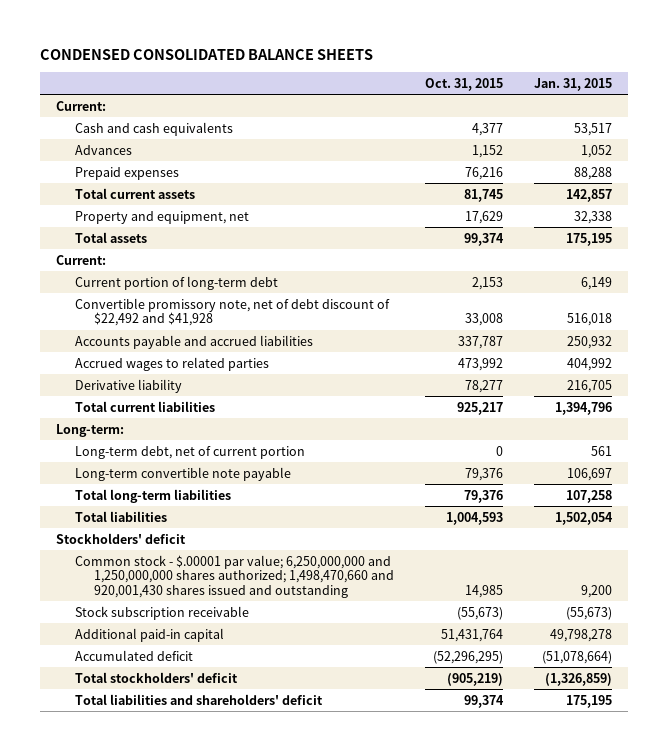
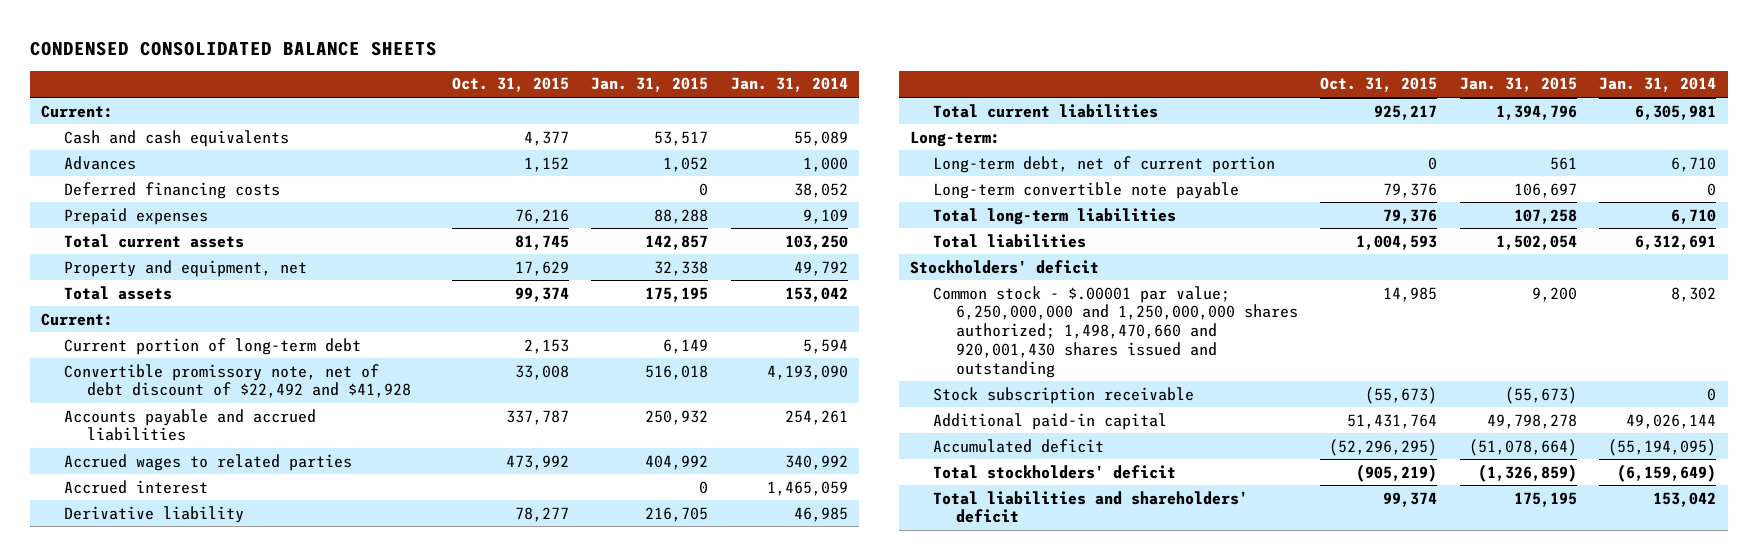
none -> [730,77,848,93] Jan. 31, 2014
none -> [64,181,281,199] Deferred financing costs
none -> [64,479,209,494] Accrued interest

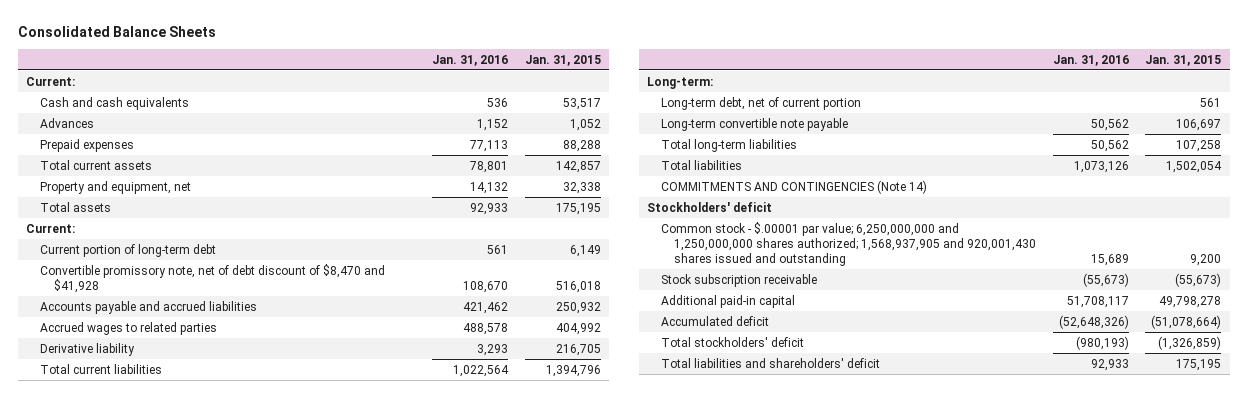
[30,40,438,56] CONDENSED CONSOLIDATED BALANCE SHEETS -> [18,25,217,37] Consolidated Balance Sheets
[451,77,569,93] Oct. 31, 2015 -> none
[730,77,848,93] Jan. 31, 2014 -> none
none -> [432,54,509,66] Jan. 31, 2016
[64,181,281,199] Deferred financing costs -> none
[64,363,412,399] Convertible promissory note, net of debt discount of $22,492 and $41,928 -> [40,263,386,293] Convertible promissory note, net of debt discount of $8,470 and $41,928
[64,479,209,494] Accrued interest -> none
none -> [660,179,927,194] COMMITMENTS AND CONTINGENCIES (Note 14)
[932,285,1298,378] Common stock - $.00001 par value; 6,250,000,000 and 1,250,000,000 shares authorized; 1,498,470,660 and 920,001,430 shares issued and outstanding -> [660,221,1037,266] Common stock - $.00001 par value; 6,250,000,000 and 1,250,000,000 shares authorized; 1,568,937,905 and 920,001,430 shares issued and outstanding

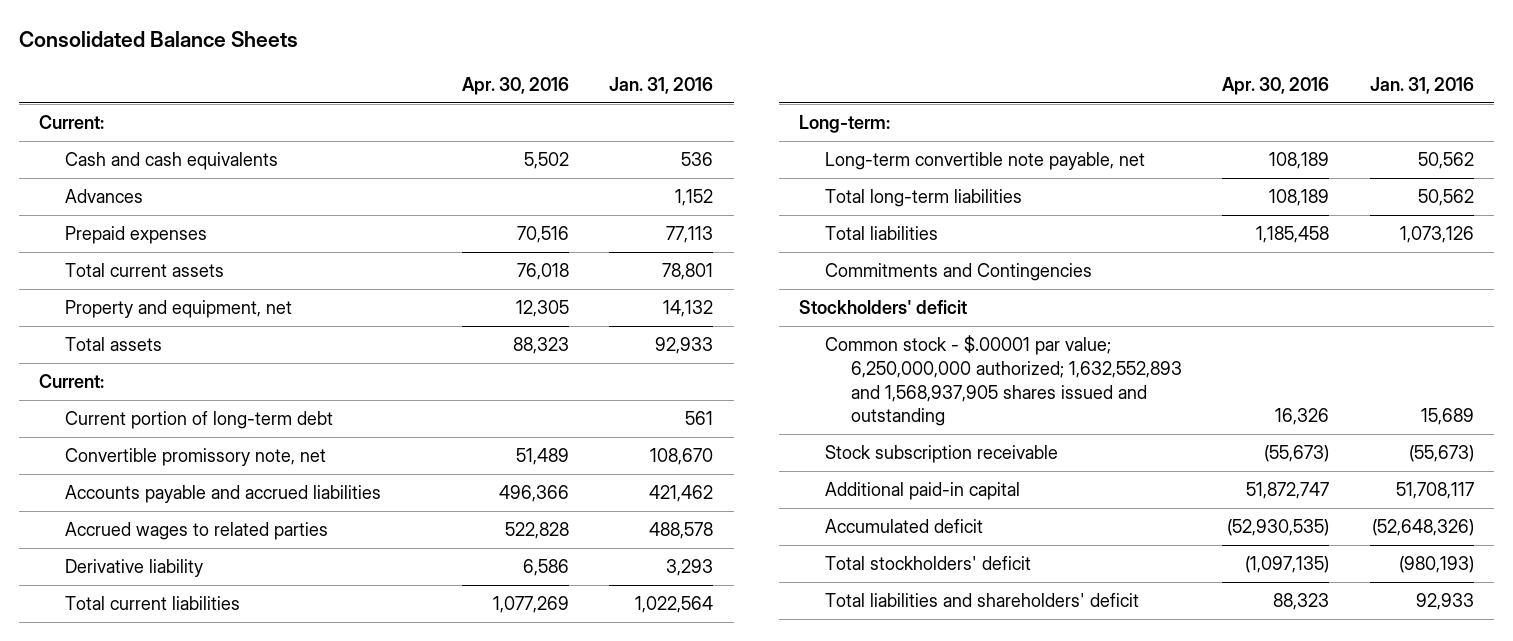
[524,54,601,66] Jan. 31, 2015 -> none
none -> [462,76,570,95] Apr. 30, 2016
[40,263,386,293] Convertible promissory note, net of debt discount of $8,470 and $41,928 -> [65,448,327,467] Convertible promissory note, net
[660,96,861,110] Long-term debt, net of current portion -> none
[660,117,848,131] Long-term convertible note payable -> [825,152,1146,171] Long-term convertible note payable, net
[660,179,927,194] COMMITMENTS AND CONTINGENCIES (Note 14) -> [825,263,1093,282] Commitments and Contingencies
[660,221,1037,266] Common stock - $.00001 par value; 6,250,000,000 and 1,250,000,000 shares authorized; 1,568,937,905 and 920,001,430 shares issued and outstanding -> [825,335,1183,427] Common stock - $.00001 par value; 6,250,000,000 authorized; 1,632,552,893 and 1,568,937,905 shares issued and outstanding

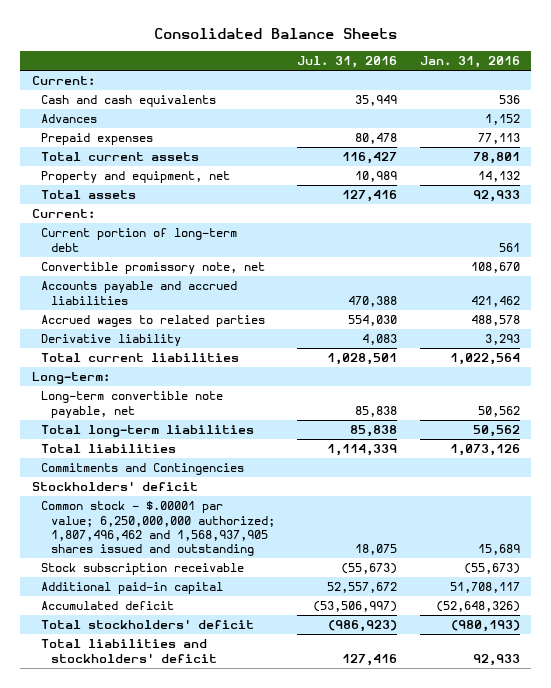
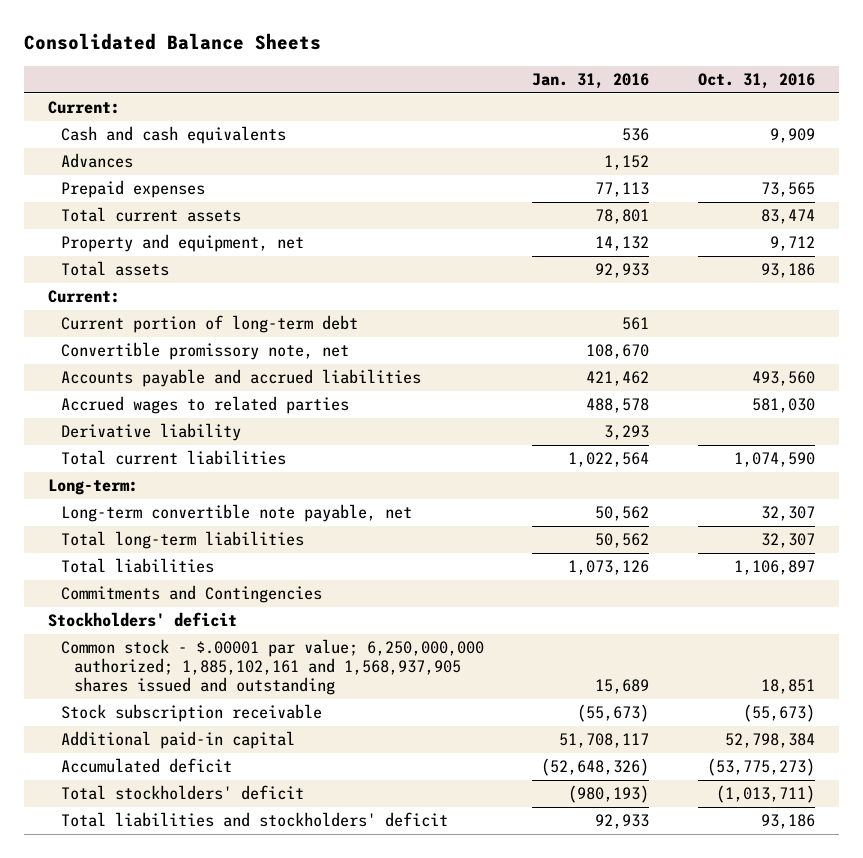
[297,56,398,69] Jul. 31, 2016 -> none
none -> [697,72,815,89] Oct. 31, 2016
[41,501,275,557] Common stock - $.00001 par value; 6,250,000,000 authorized; 1,807,496,462 and 1,568,937,905 shares issued and outstanding -> [60,639,484,696] Common stock - $.00001 par value; 6,250,000,000 authorized; 1,885,102,161 and 1,568,937,905 shares issued and outstanding

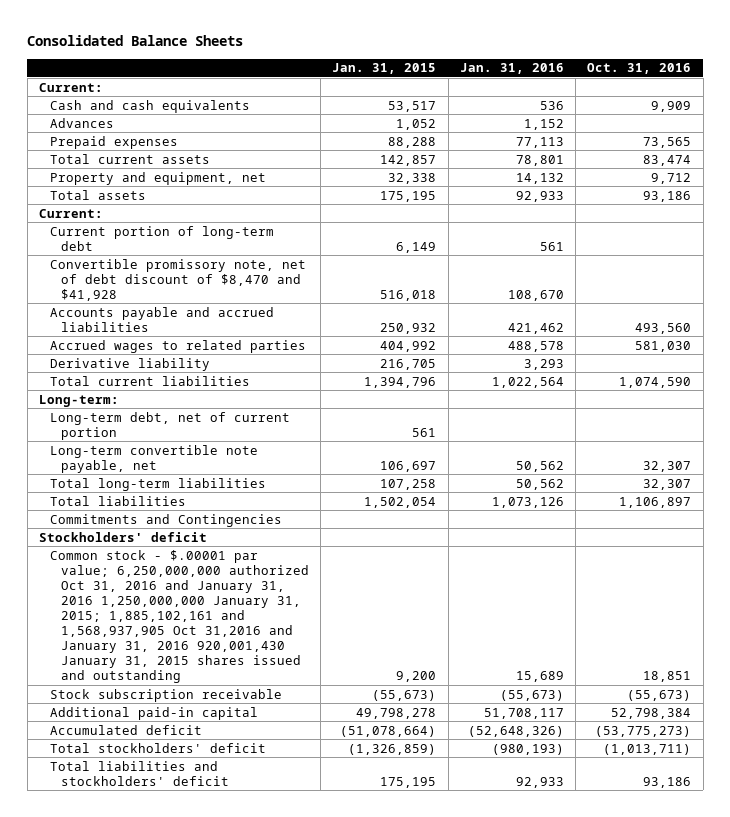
none -> [332,63,437,75] Jan. 31, 2015
[60,342,349,361] Convertible promissory note, net -> [49,258,306,301] Convertible promissory note, net of debt discount of $8,470 and $41,928
none -> [49,411,290,440] Long-term debt, net of current portion
[60,639,484,696] Common stock - $.00001 par value; 6,250,000,000 authorized; 1,885,102,161 and 1,568,937,905 shares issued and outstanding -> [49,549,309,684] Common stock - $.00001 par value; 6,250,000,000 authorized Oct 31, 2016 and January 31, 2016 1,250,000,000 January 31, 2015; 1,885,102,161 and 1,568,937,905 Oct 31,2016 and January 31, 2016 920,001,430 January 31, 2015 shares issued and outstanding

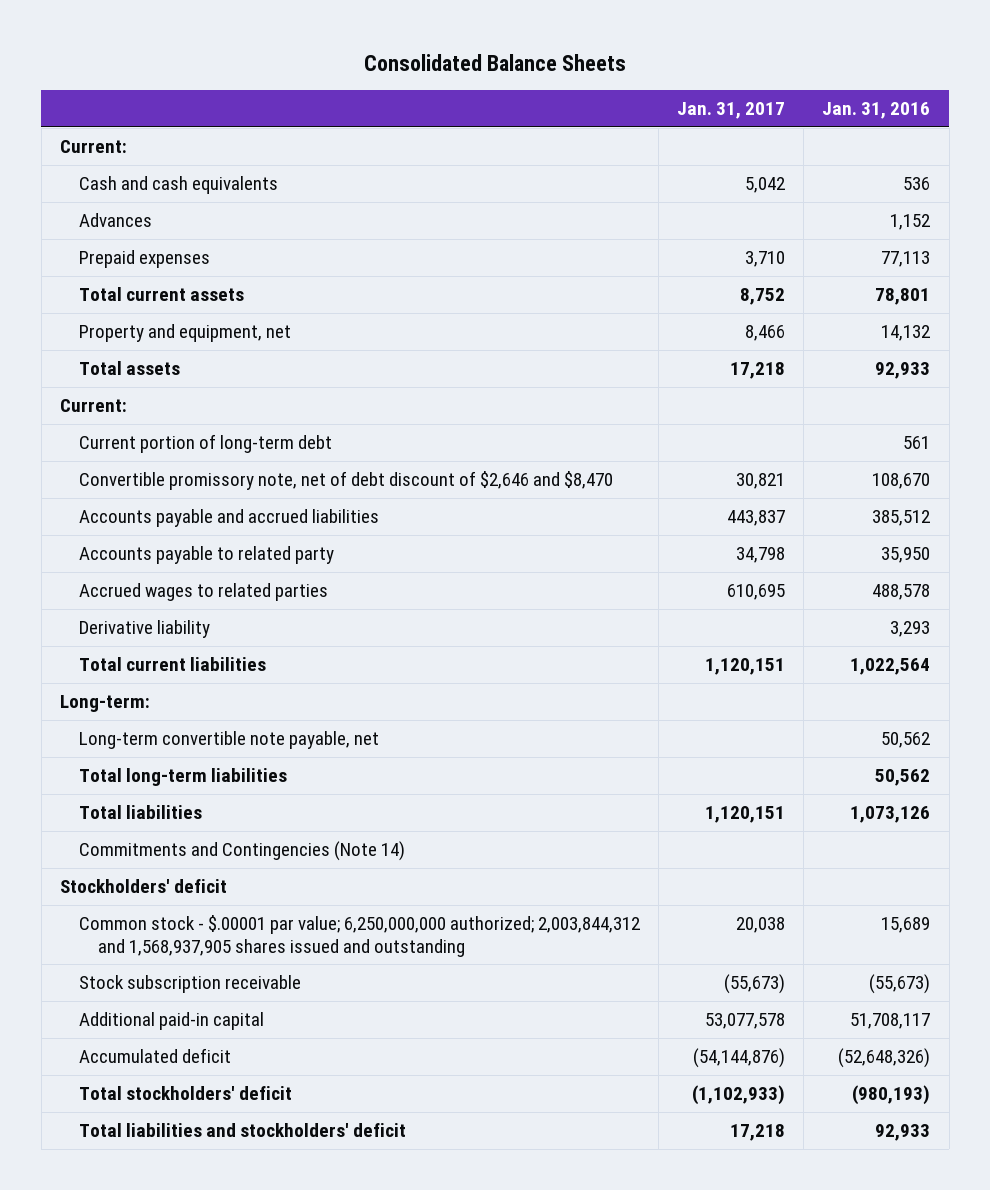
[332,63,437,75] Jan. 31, 2015 -> none
[587,63,692,75] Oct. 31, 2016 -> none
none -> [677,101,786,119] Jan. 31, 2017
[49,258,306,301] Convertible promissory note, net of debt discount of $8,470 and $41,928 -> [78,471,613,491] Convertible promissory note, net of debt discount of $2,646 and $8,470
[507,322,564,334] 421,462 -> [872,510,931,527] 385,512
none -> [78,546,334,565] Accounts payable to related party
[49,411,290,440] Long-term debt, net of current portion -> none
[49,513,282,527] Commitments and Contingencies -> [78,841,405,862] Commitments and Contingencies (Note 14)
[49,549,309,684] Common stock - $.00001 par value; 6,250,000,000 authorized Oct 31, 2016 and January 31, 2016 1,250,000,000 January 31, 2015; 1,885,102,161 and 1,568,937,905 Oct 31,2016 and January 31, 2016 920,001,430 January 31, 2015 shares issued and outstanding -> [78,915,640,957] Common stock - $.00001 par value; 6,250,000,000 authorized; 2,003,844,312 and 1,568,937,905 shares issued and outstanding

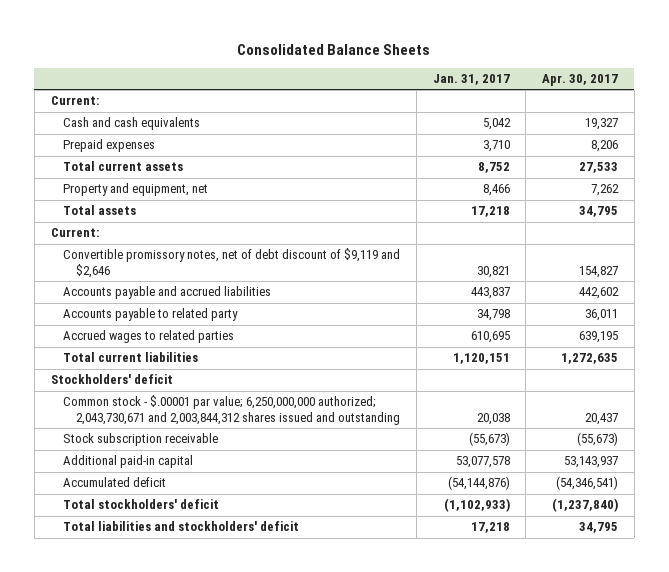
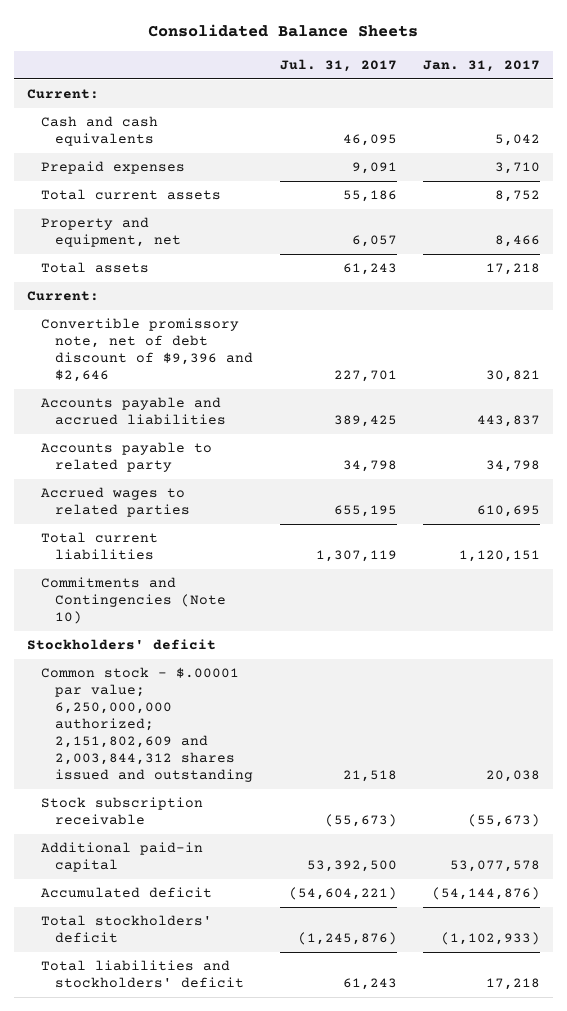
[542,73,619,86] Apr. 30, 2017 -> none
none -> [279,59,397,73] Jul. 31, 2017
[63,248,401,278] Convertible promissory notes, net of debt discount of $9,119 and $2,646 -> [41,318,254,383] Convertible promissory note, net of debt discount of $9,396 and $2,646
none -> [41,577,227,625] Commitments and Contingencies (Note 10)
[63,395,401,425] Common stock - $.00001 par value; 6,250,000,000 authorized; 2,043,730,671 and 2,003,844,312 shares issued and outstanding -> [41,667,254,783] Common stock - $.00001 par value; 6,250,000,000 authorized; 2,151,802,609 and 2,003,844,312 shares issued and outstanding

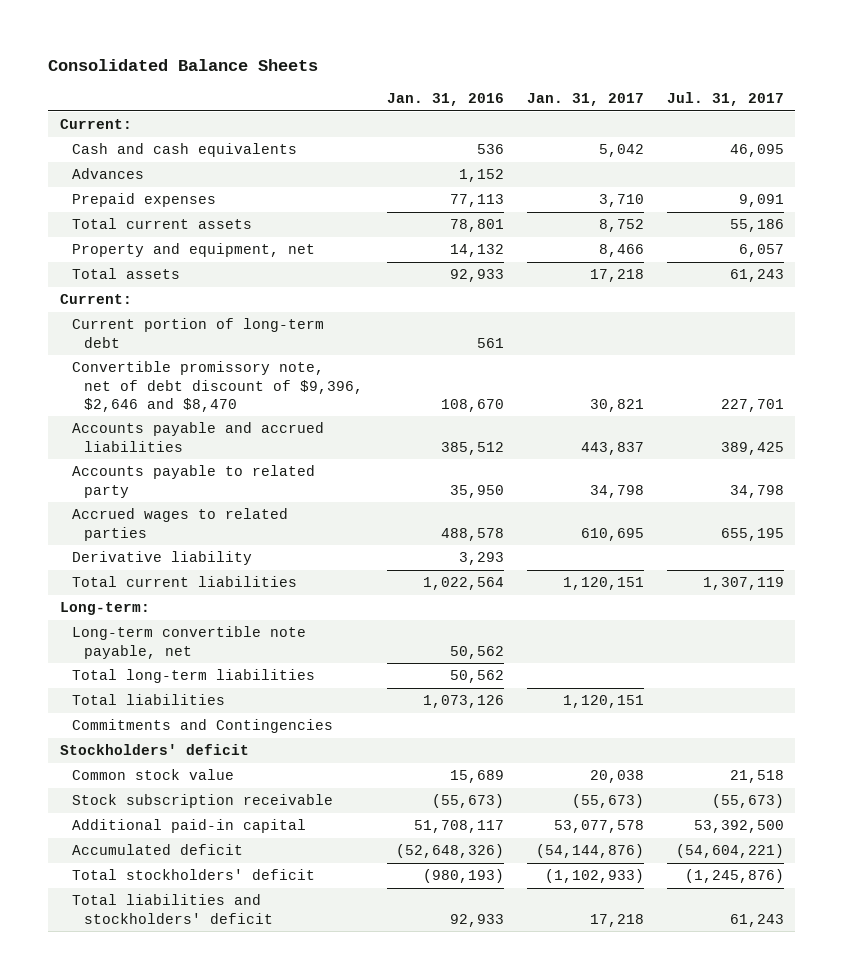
none -> [386,92,504,106] Jan. 31, 2016
none -> [72,168,145,180] Advances
none -> [72,318,325,348] Current portion of long-term debt
[41,318,254,383] Convertible promissory note, net of debt discount of $9,396 and $2,646 -> [72,361,364,412] Convertible promissory note, net of debt discount of $9,396, $2,646 and $8,470
none -> [72,551,253,566] Derivative liability
none -> [59,602,150,616] Long-term:
none -> [72,626,307,659] Long-term convertible note payable, net
none -> [72,669,316,684] Total long-term liabilities
none -> [72,694,226,706] Total liabilities
[41,577,227,625] Commitments and Contingencies (Note 10) -> [72,719,334,734] Commitments and Contingencies
[41,667,254,783] Common stock - $.00001 par value; 6,250,000,000 authorized; 2,151,802,609 and 2,003,844,312 shares issued and outstanding -> [72,769,235,781] Common stock value

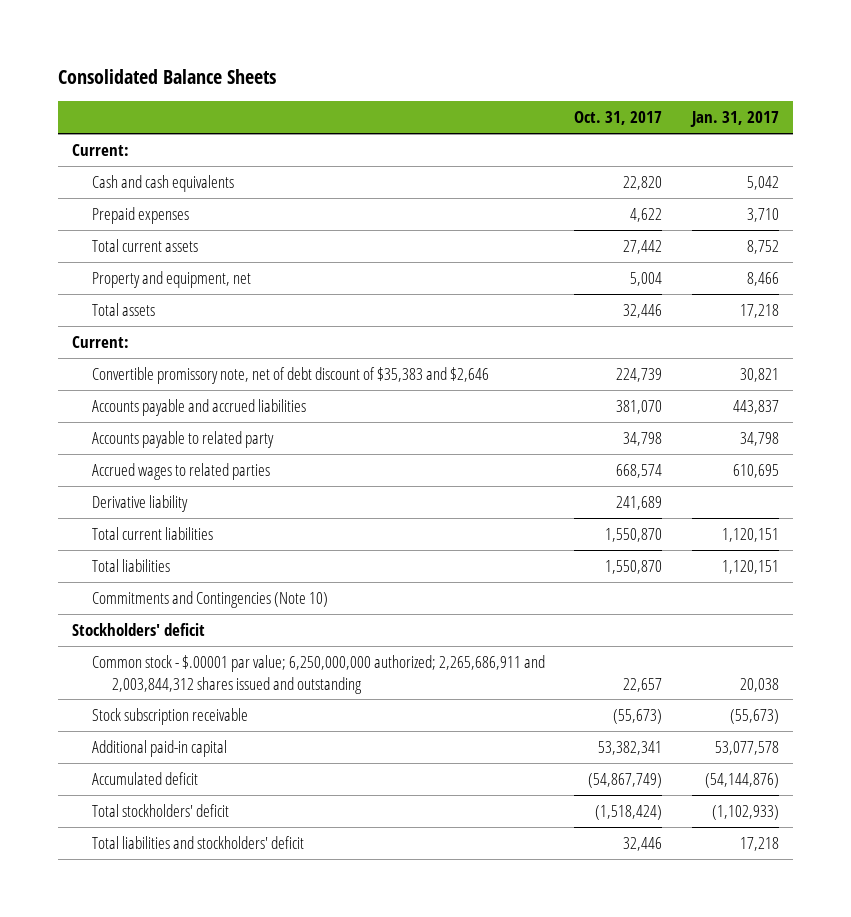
[386,92,504,106] Jan. 31, 2016 -> none
[666,91,784,106] Jul. 31, 2017 -> none
none -> [574,111,663,126] Oct. 31, 2017
[72,168,145,180] Advances -> none
[72,318,325,348] Current portion of long-term debt -> none
[72,361,364,412] Convertible promissory note, net of debt discount of $9,396, $2,646 and $8,470 -> [92,366,490,384] Convertible promissory note, net of debt discount of $35,383 and $2,646
[59,602,150,616] Long-term: -> none
[72,626,307,659] Long-term convertible note payable, net -> none
[72,669,316,684] Total long-term liabilities -> none
[72,719,334,734] Commitments and Contingencies -> [92,590,329,608] Commitments and Contingencies (Note 10)
[72,769,235,781] Common stock value -> [92,654,546,694] Common stock - $.00001 par value; 6,250,000,000 authorized; 2,265,686,911 and 2,003,844,312 shares issued and outstanding

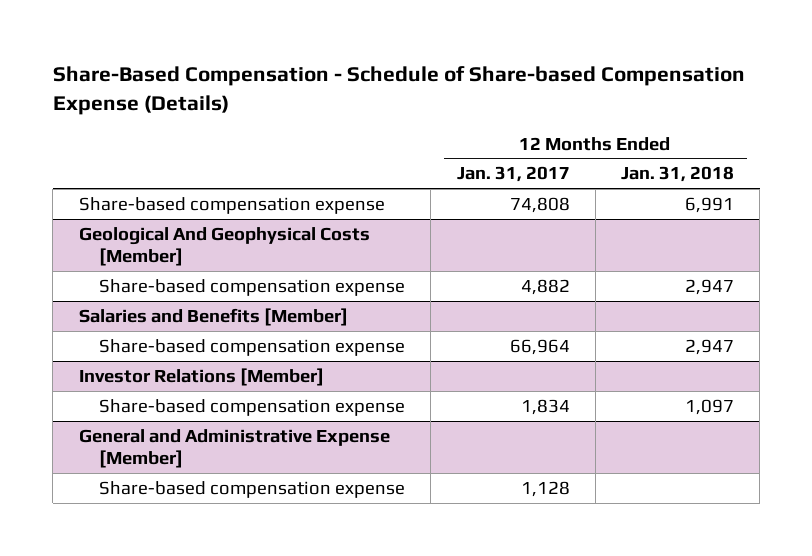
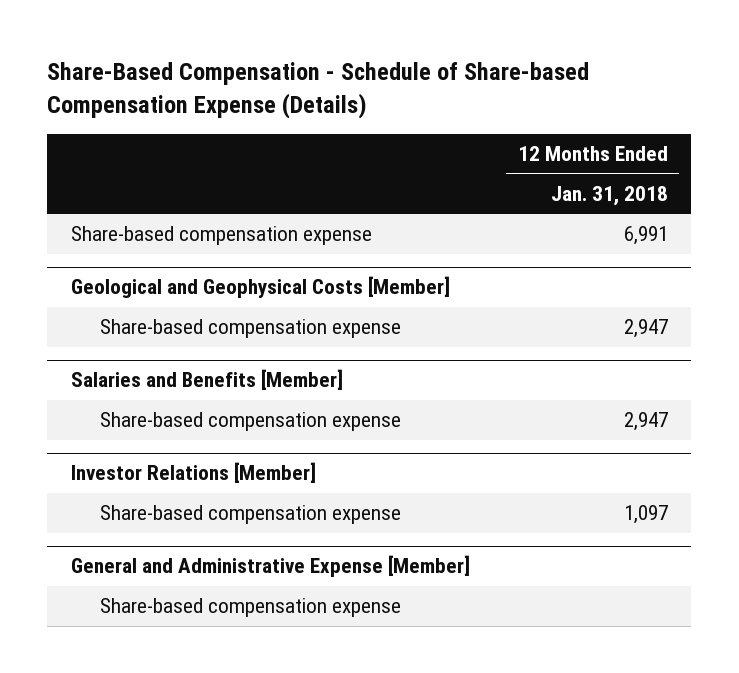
[456,166,570,183] Jan. 31, 2017 -> none
[78,226,370,266] Geological And Geophysical Costs [Member] -> [71,276,451,299] Geological and Geophysical Costs [Member]

